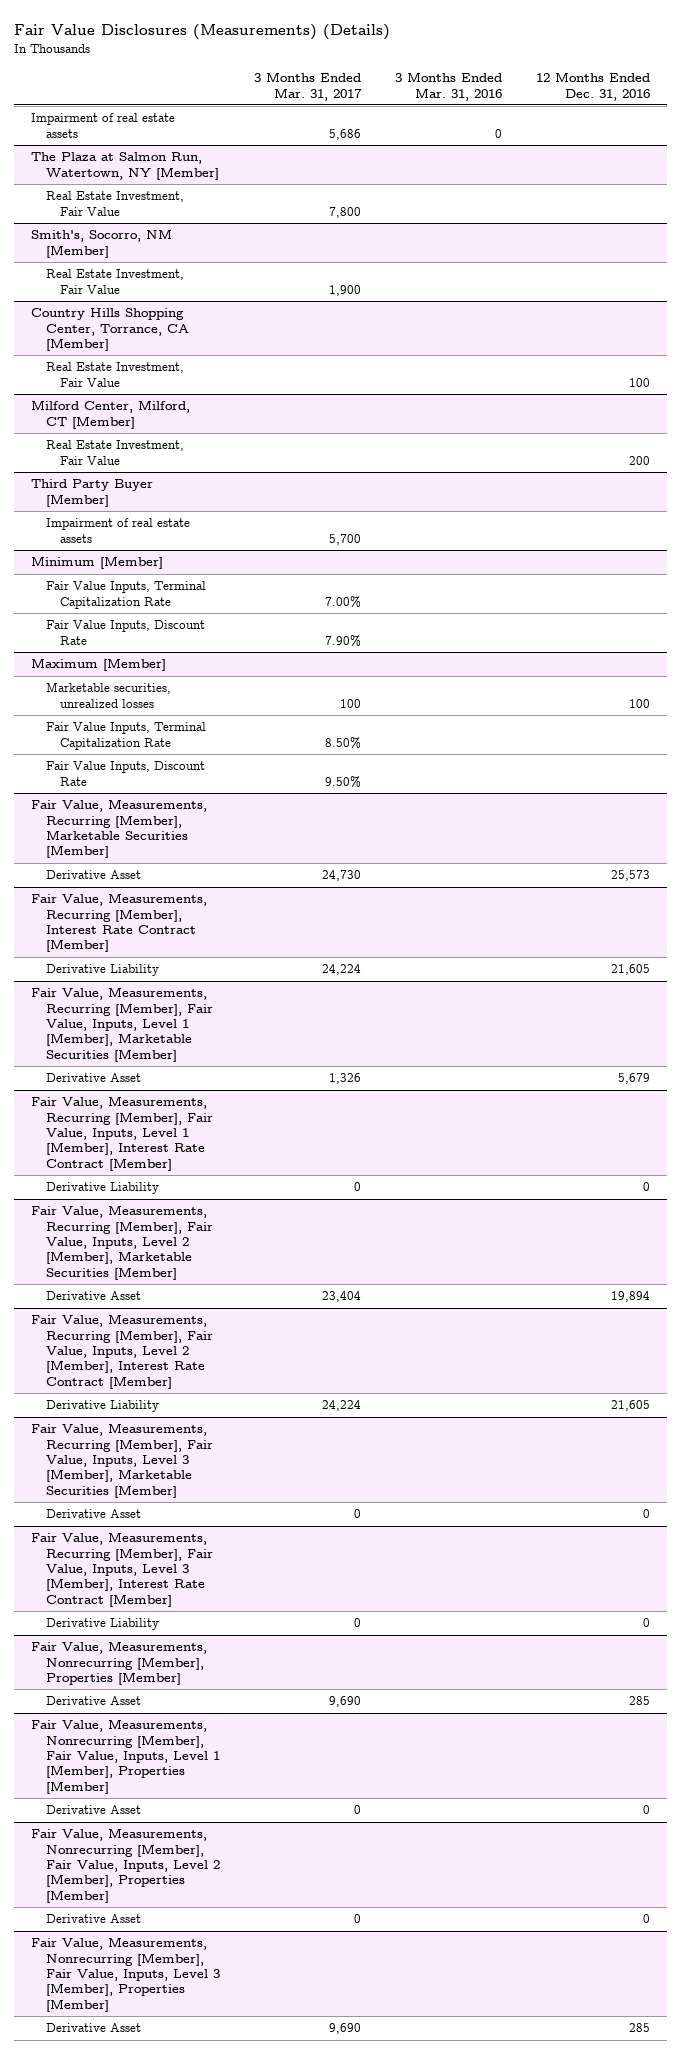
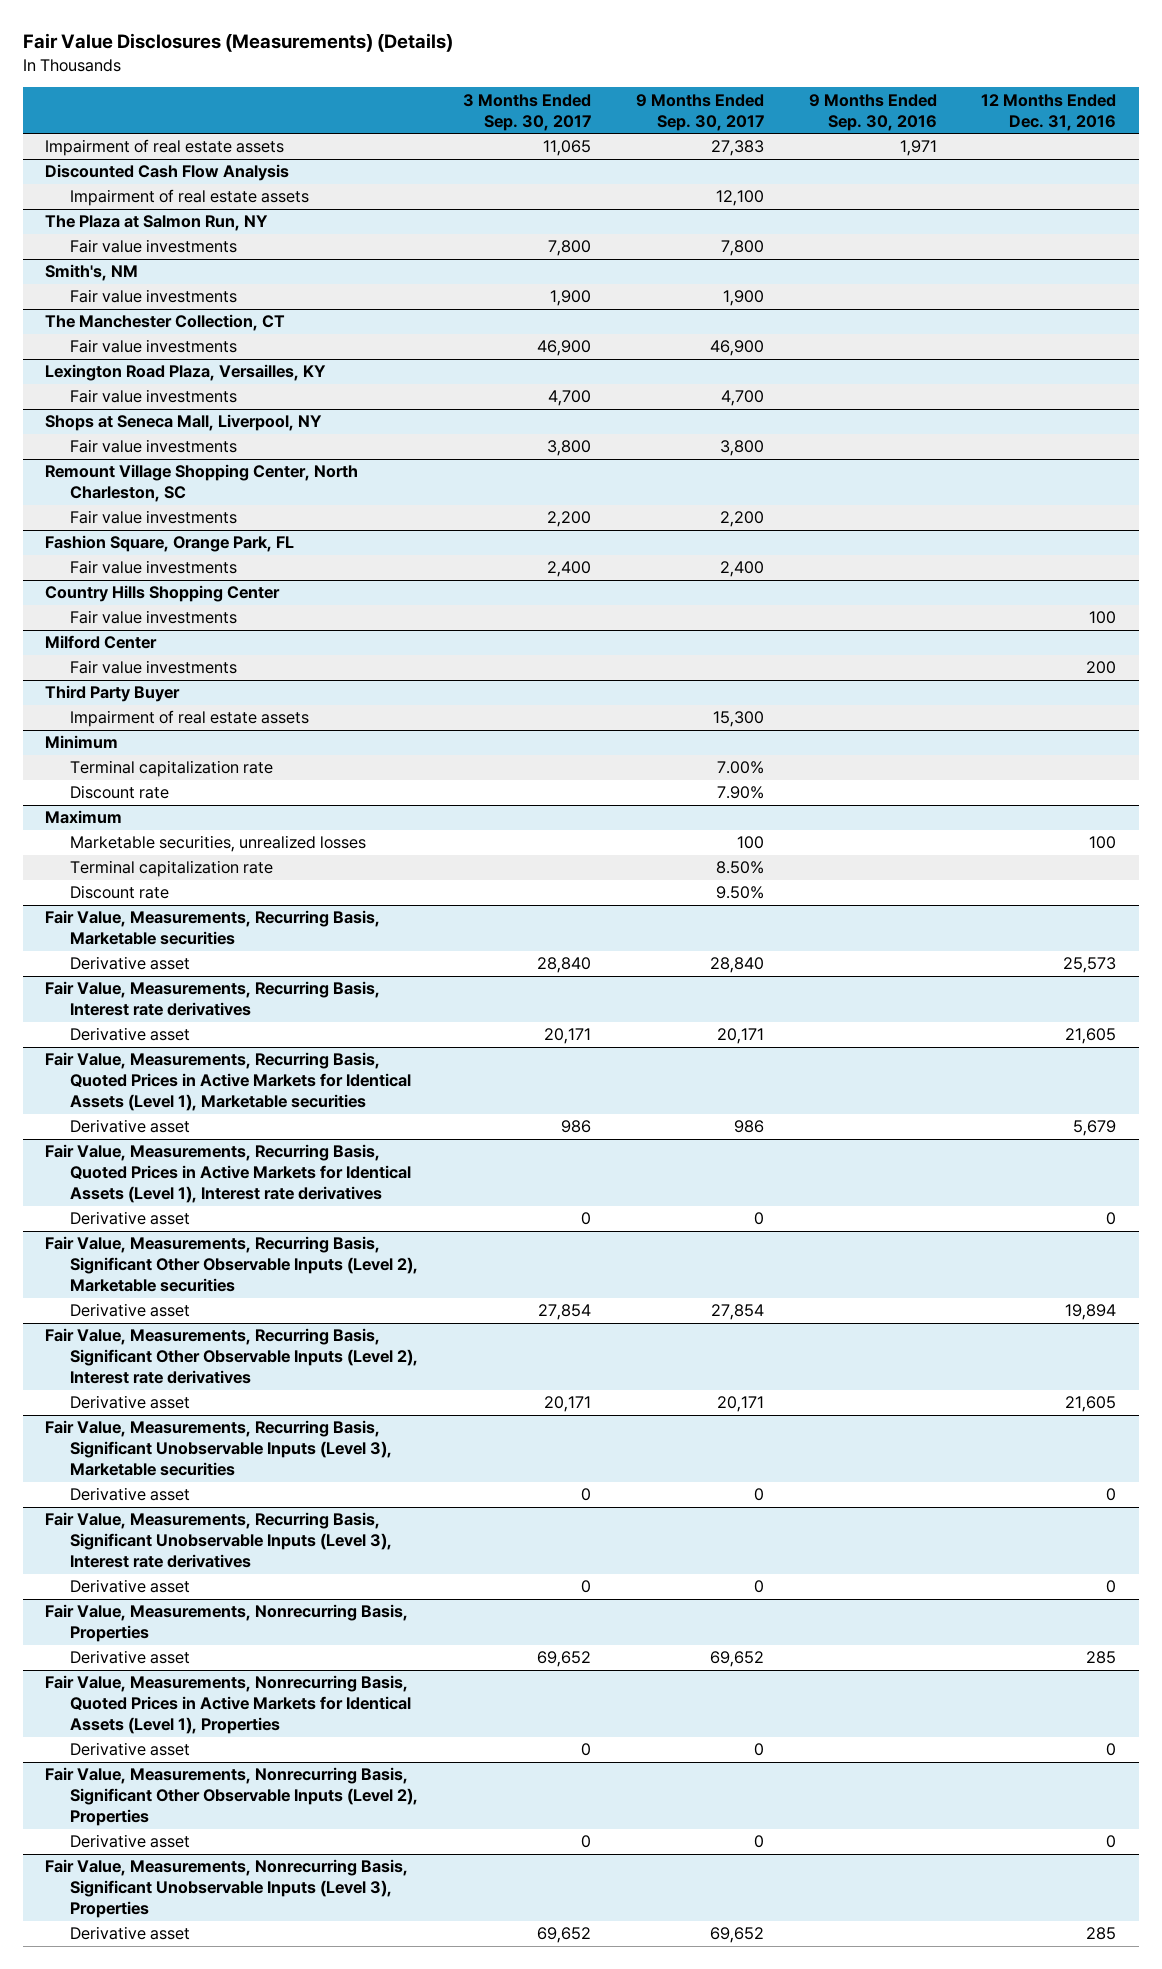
[253,72,362,101] 3 Months Ended Mar. 31, 2017 -> none
[394,72,502,101] 3 Months Ended Mar. 31, 2016 -> none
none -> [462,93,591,131] 3 Months Ended Sep. 30, 2017
none -> [635,93,764,131] 9 Months Ended Sep. 30, 2017
none -> [808,93,937,131] 9 Months Ended Sep. 30, 2016
none -> [45,164,290,182] Discounted Cash Flow Analysis
none -> [70,189,310,207] Impairment of real estate assets
[31,152,219,180] The Plaza at Salmon Run, Watertown, NY [Member] -> [45,215,269,232] The Plaza at Salmon Run, NY
[45,191,184,216] Real Estate Investment, Fair Value -> [70,239,238,254] Fair value investments
[31,229,173,258] Smith's, Socorro, NM [Member] -> [45,264,139,282] Smith's, NM
[45,269,184,294] Real Estate Investment, Fair Value -> [70,289,238,304] Fair value investments
none -> [45,314,286,332] The Manchester Collection, CT
none -> [70,339,238,354] Fair value investments
none -> [45,364,327,382] Lexington Road Plaza, Versailles, KY
none -> [70,389,238,404] Fair value investments
none -> [45,414,323,432] Shops at Seneca Mall, Liverpool, NY
none -> [70,439,238,454] Fair value investments
none -> [45,464,359,503] Remount Village Shopping Center, North Charleston, SC
none -> [70,510,238,525] Fair value investments
none -> [45,535,295,553] Fashion Square, Orange Park, FL
none -> [70,560,238,575] Fair value investments
[31,308,189,351] Country Hills Shopping Center, Torrance, CA [Member] -> [45,585,281,603] Country Hills Shopping Center
[45,362,184,387] Real Estate Investment, Fair Value -> [70,610,238,625] Fair value investments
[31,400,191,429] Milford Center, Milford, CT [Member] -> [45,635,158,650] Milford Center
[45,440,184,465] Real Estate Investment, Fair Value -> [70,660,238,675] Fair value investments
[31,479,154,507] Third Party Buyer [Member] -> [45,685,181,703] Third Party Buyer
[31,556,164,570] Minimum [Member] -> [45,735,119,750] Minimum
[45,581,206,609] Fair Value Inputs, Terminal Capitalization Rate -> [70,760,274,778] Terminal capitalization rate
[45,620,205,645] Fair Value Inputs, Discount Rate -> [70,785,170,800] Discount rate
[31,658,167,672] Maximum [Member] -> [45,810,123,825] Maximum
[31,987,213,1062] Fair Value, Measurements, Recurring [Member], Fair Value, Inputs, Level 1 [Member], Marketable Securities [Member] -> none
[45,1073,141,1083] Derivative Asset -> none
[31,1096,213,1171] Fair Value, Measurements, Recurring [Member], Fair Value, Inputs, Level 1 [Member], Interest Rate Contract [Member] -> none
[45,1182,159,1195] Derivative Liability -> none
[45,1618,159,1631] Derivative Liability -> none
[31,1719,220,1794] Fair Value, Measurements, Nonrecurring [Member], Fair Value, Inputs, Level 1 [Member], Properties [Member] -> none
[45,1805,141,1815] Derivative Asset -> none
[45,722,206,750] Fair Value Inputs, Terminal Capitalization Rate -> [70,860,274,878] Terminal capitalization rate
[45,761,205,786] Fair Value Inputs, Discount Rate -> [70,885,170,900] Discount rate
[31,799,208,859] Fair Value, Measurements, Recurring [Member], Marketable Securities [Member] -> [45,910,381,946] Fair Value, Measurements, Recurring Basis, Marketable securities
[45,870,141,880] Derivative Asset -> [70,956,191,971] Derivative asset
[31,893,208,953] Fair Value, Measurements, Recurring [Member], Interest Rate Contract [Member] -> [45,981,381,1017] Fair Value, Measurements, Recurring Basis, Interest rate derivatives
[45,964,159,977] Derivative Liability -> [70,1027,191,1042] Derivative asset
none -> [45,1052,412,1112] Fair Value, Measurements, Recurring Basis, Quoted Prices in Active Markets for Identical Assets (Level 1), Marketable securities
none -> [70,1119,191,1134] Derivative asset
none -> [45,1144,412,1204] Fair Value, Measurements, Recurring Basis, Quoted Prices in Active Markets for Identical Assets (Level 1), Interest rate derivatives
none -> [70,1211,191,1226] Derivative asset
[31,1205,213,1280] Fair Value, Measurements, Recurring [Member], Fair Value, Inputs, Level 2 [Member], Marketable Securities [Member] -> [45,1236,419,1293] Fair Value, Measurements, Recurring Basis, Significant Other Observable Inputs (Level 2), Marketable securities
[45,1291,141,1301] Derivative Asset -> [70,1303,191,1318] Derivative asset
[31,1314,213,1389] Fair Value, Measurements, Recurring [Member], Fair Value, Inputs, Level 2 [Member], Interest Rate Contract [Member] -> [45,1328,419,1385] Fair Value, Measurements, Recurring Basis, Significant Other Observable Inputs (Level 2), Interest rate derivatives
[45,1400,159,1413] Derivative Liability -> [70,1395,191,1410] Derivative asset
[31,1423,213,1498] Fair Value, Measurements, Recurring [Member], Fair Value, Inputs, Level 3 [Member], Marketable Securities [Member] -> [45,1420,393,1477] Fair Value, Measurements, Recurring Basis, Significant Unobservable Inputs (Level 3), Marketable securities
[45,1509,141,1519] Derivative Asset -> [70,1487,191,1502] Derivative asset
[31,1532,213,1607] Fair Value, Measurements, Recurring [Member], Fair Value, Inputs, Level 3 [Member], Interest Rate Contract [Member] -> [45,1512,393,1569] Fair Value, Measurements, Recurring Basis, Significant Unobservable Inputs (Level 3), Interest rate derivatives
none -> [70,1579,191,1594] Derivative asset
[31,1641,208,1685] Fair Value, Measurements, Nonrecurring [Member], Properties [Member] -> [45,1604,409,1643] Fair Value, Measurements, Nonrecurring Basis, Properties
[45,1696,141,1706] Derivative Asset -> [70,1650,191,1665] Derivative asset
none -> [45,1675,412,1735] Fair Value, Measurements, Nonrecurring Basis, Quoted Prices in Active Markets for Identical Assets (Level 1), Properties
none -> [70,1742,191,1757] Derivative asset
[31,1828,220,1903] Fair Value, Measurements, Nonrecurring [Member], Fair Value, Inputs, Level 2 [Member], Properties [Member] -> [45,1767,419,1827] Fair Value, Measurements, Nonrecurring Basis, Significant Other Observable Inputs (Level 2), Properties
[45,1914,141,1924] Derivative Asset -> [70,1834,191,1849] Derivative asset
[31,1937,220,2012] Fair Value, Measurements, Nonrecurring [Member], Fair Value, Inputs, Level 3 [Member], Properties [Member] -> [45,1859,409,1919] Fair Value, Measurements, Nonrecurring Basis, Significant Unobservable Inputs (Level 3), Properties
[45,2023,141,2033] Derivative Asset -> [70,1926,191,1941] Derivative asset

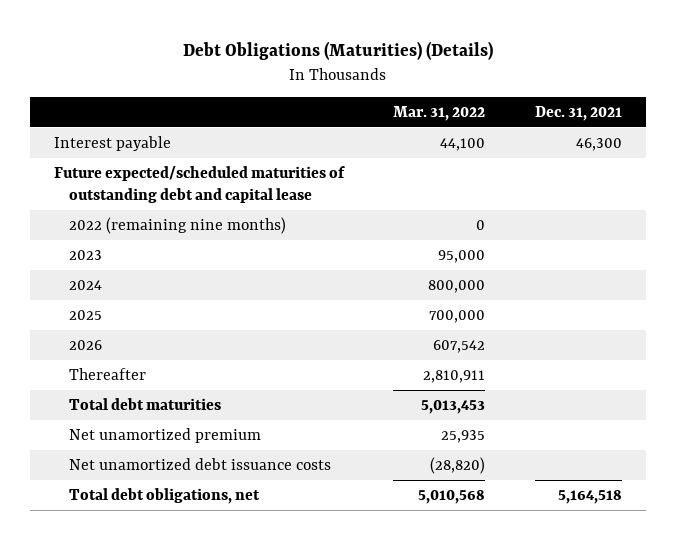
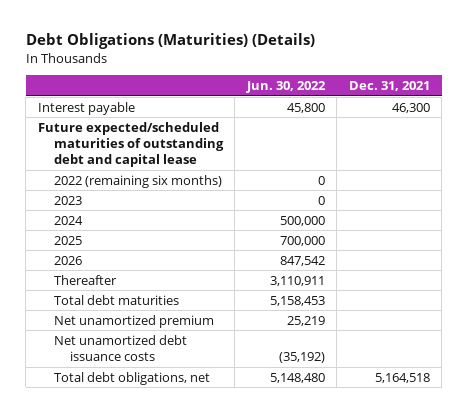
[393,105,486,121] Mar. 31, 2022 -> none
none -> [245,80,326,93] Jun. 30, 2022
[68,216,286,234] 2022 (remaining nine months) -> [54,174,223,188] 2022 (remaining six months)

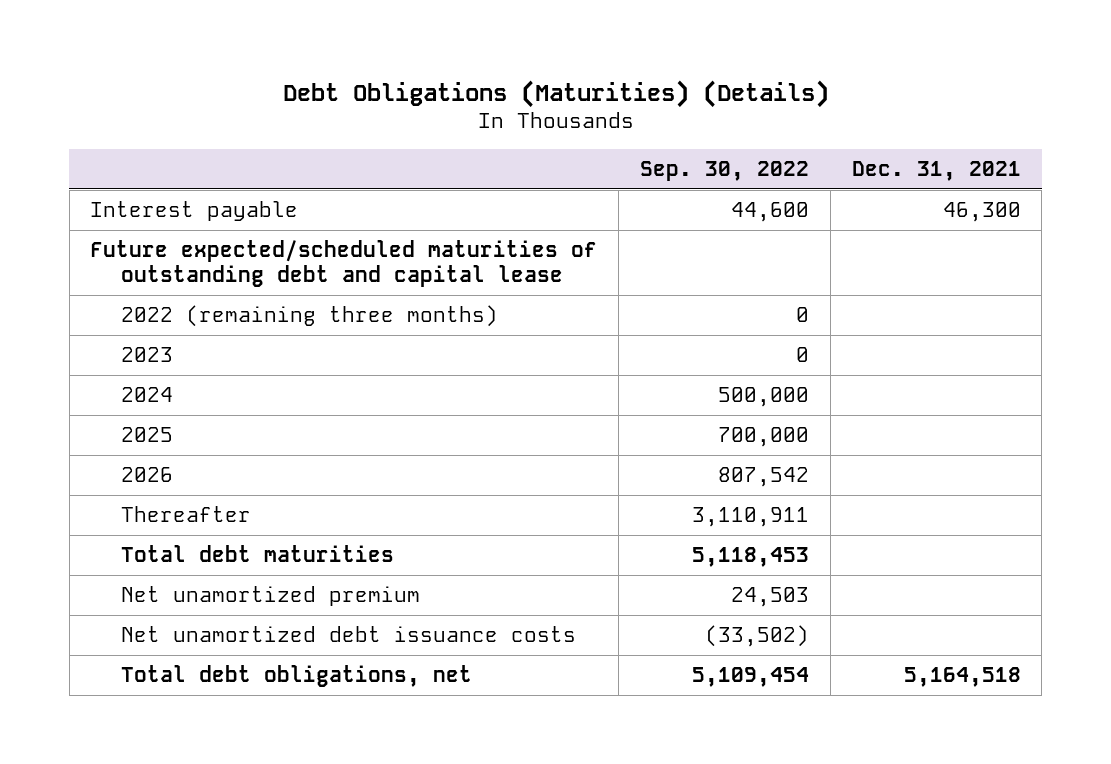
[245,80,326,93] Jun. 30, 2022 -> none
none -> [640,161,810,182] Sep. 30, 2022
[54,174,223,188] 2022 (remaining six months) -> [120,305,498,328] 2022 (remaining three months)

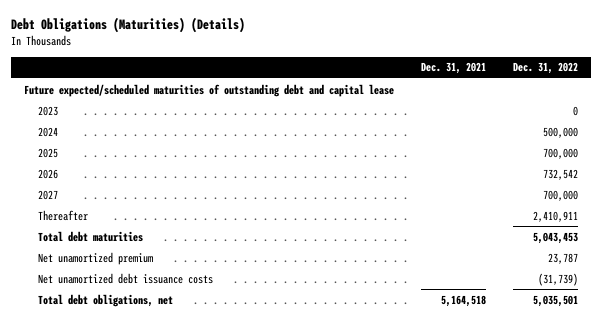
[640,161,810,182] Sep. 30, 2022 -> none
none -> [513,62,579,75] Dec. 31, 2022
[90,201,299,222] Interest payable -> none
[120,305,498,328] 2022 (remaining three months) -> none
none -> [38,189,59,200] 2027

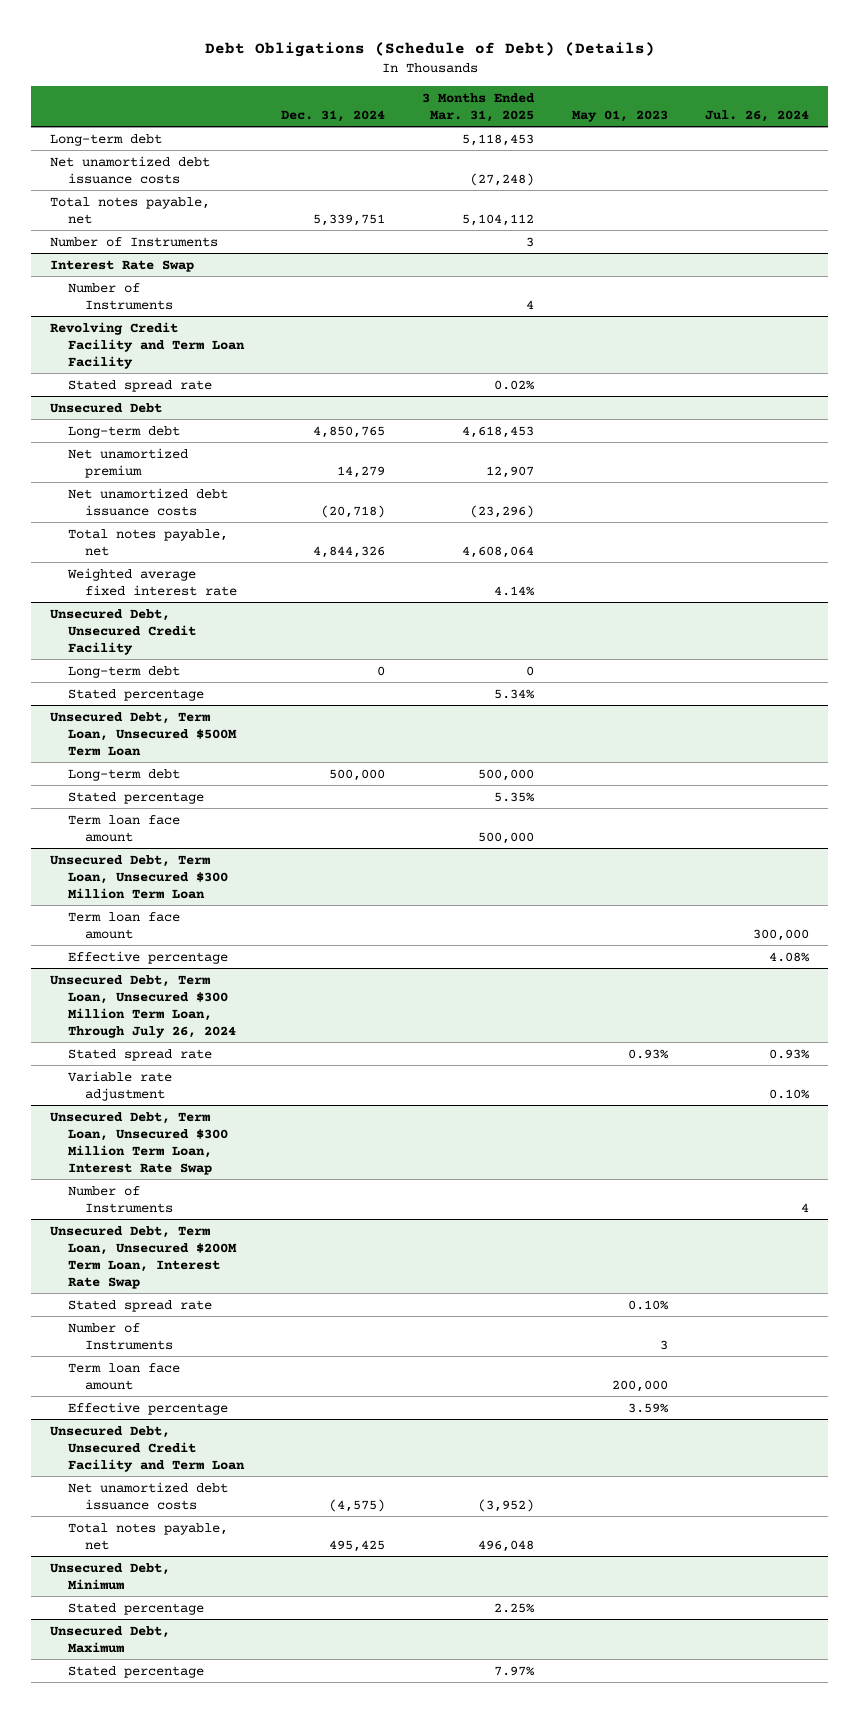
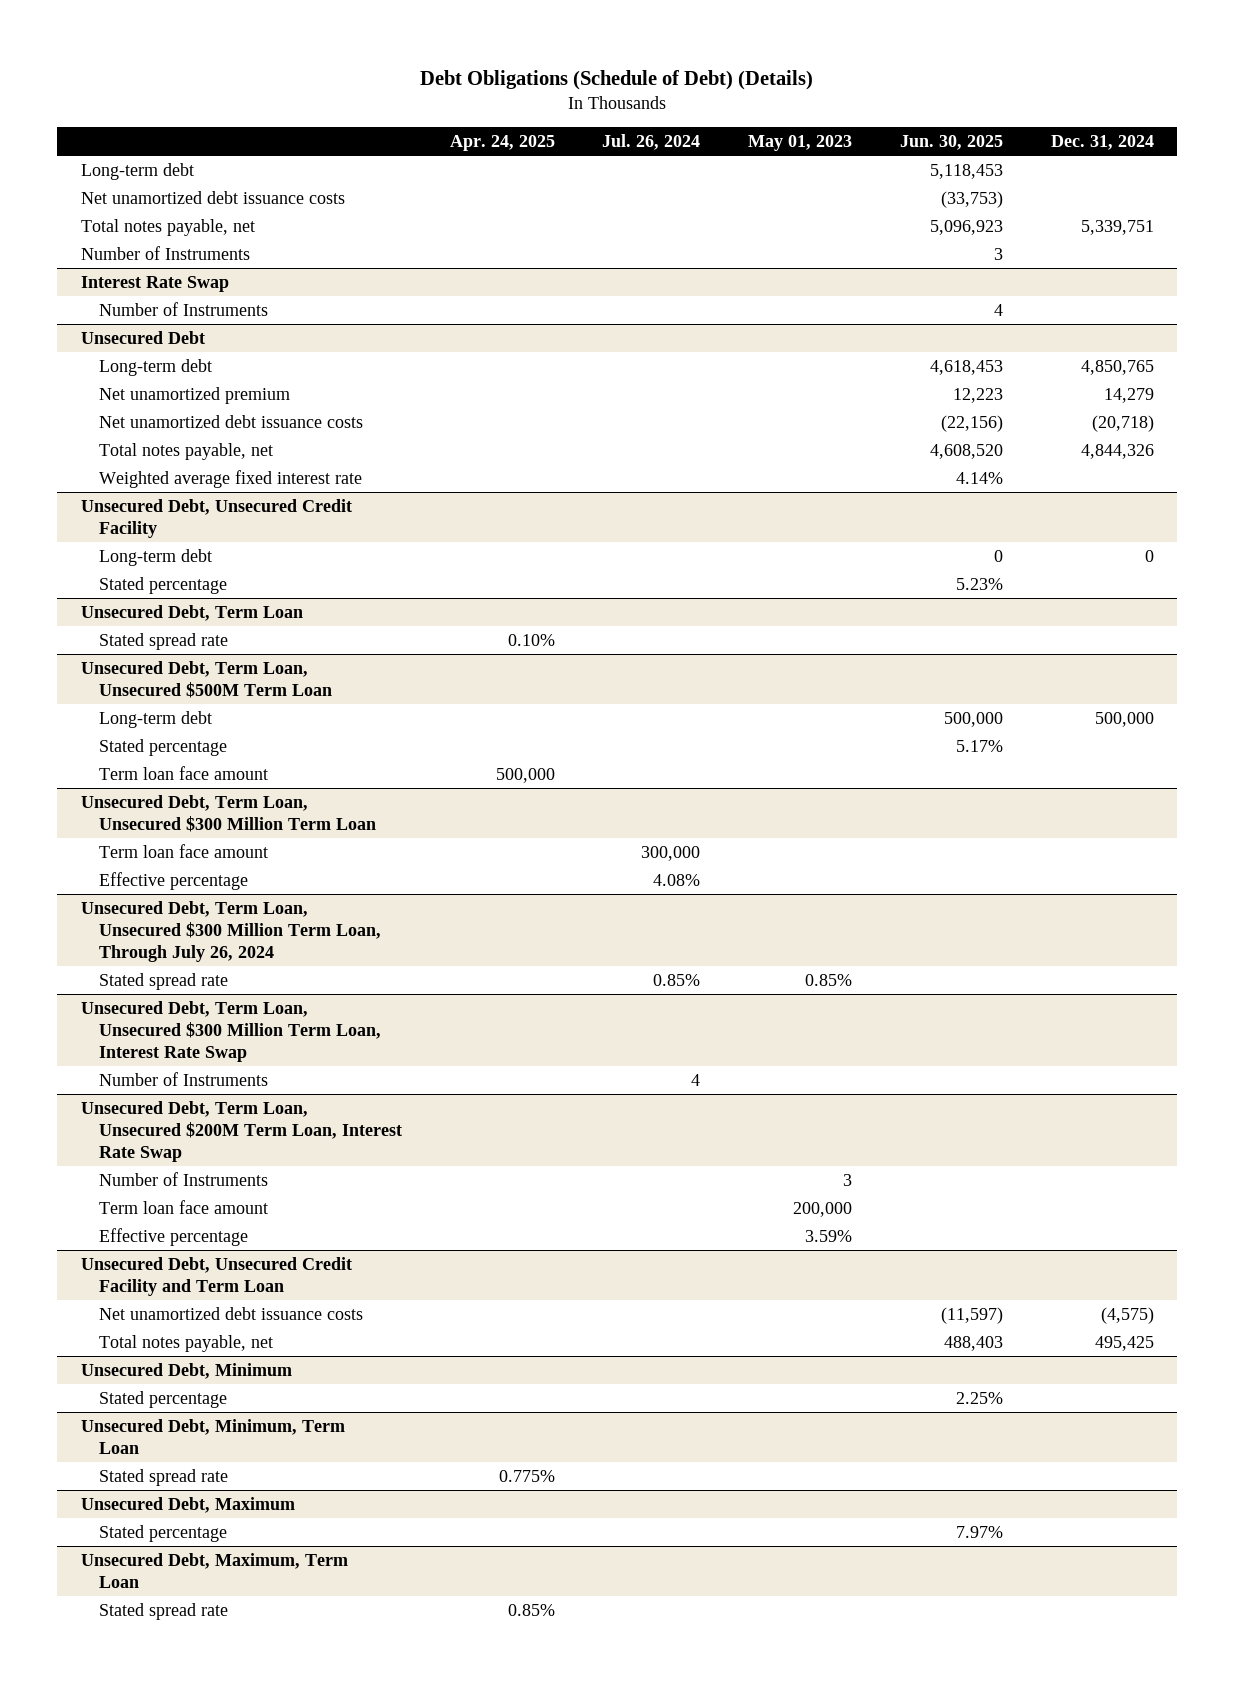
[422,92,536,122] 3 Months Ended Mar. 31, 2025 -> none
none -> [449,135,555,152] Apr. 24, 2025
none -> [899,135,1003,151] Jun. 30, 2025
[50,321,245,369] Revolving Credit Facility and Term Loan Facility -> none
[67,379,212,392] Stated spread rate -> none
none -> [81,604,304,621] Unsecured Debt, Term Loan
none -> [98,632,228,650] Stated spread rate
[67,1070,172,1101] Variable rate adjustment -> none
[627,1048,669,1059] 0.93% -> [805,973,853,986] 0.85%
[769,1048,811,1059] 0.93% -> [653,973,701,986] 0.85%
[67,1299,212,1312] Stated spread rate -> none
none -> [81,1418,346,1454] Unsecured Debt, Minimum, Term Loan
none -> [98,1468,228,1486] Stated spread rate
none -> [81,1552,349,1588] Unsecured Debt, Maximum, Term Loan
none -> [98,1602,228,1620] Stated spread rate

